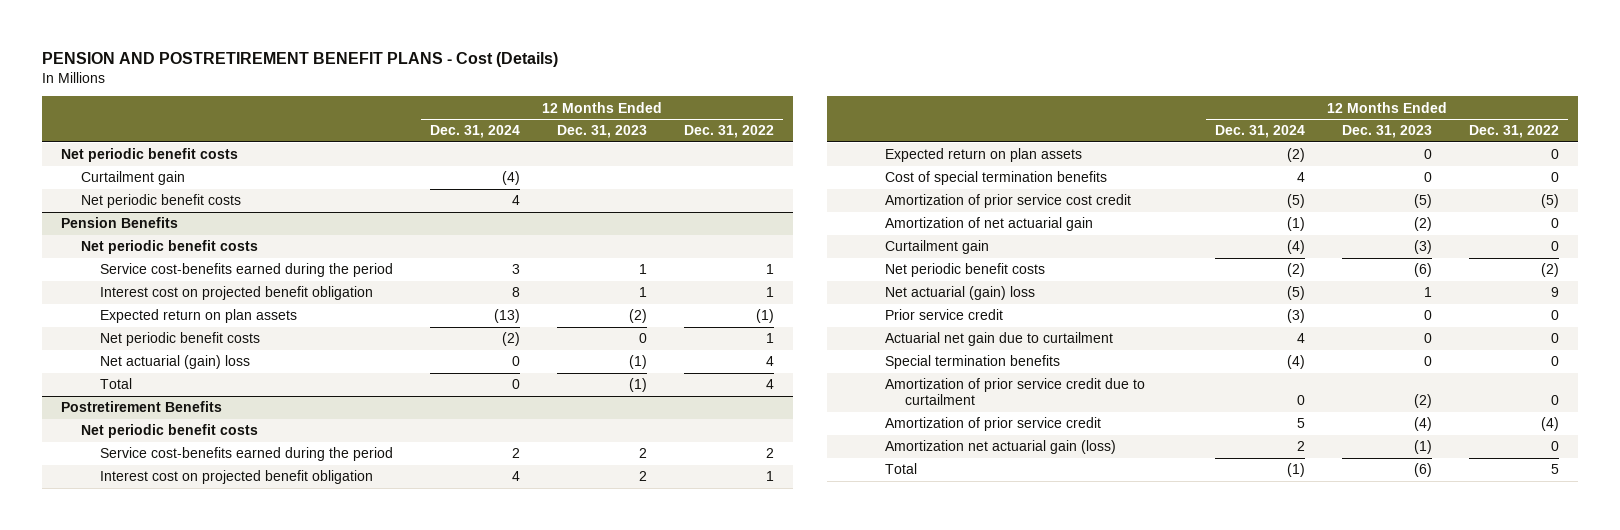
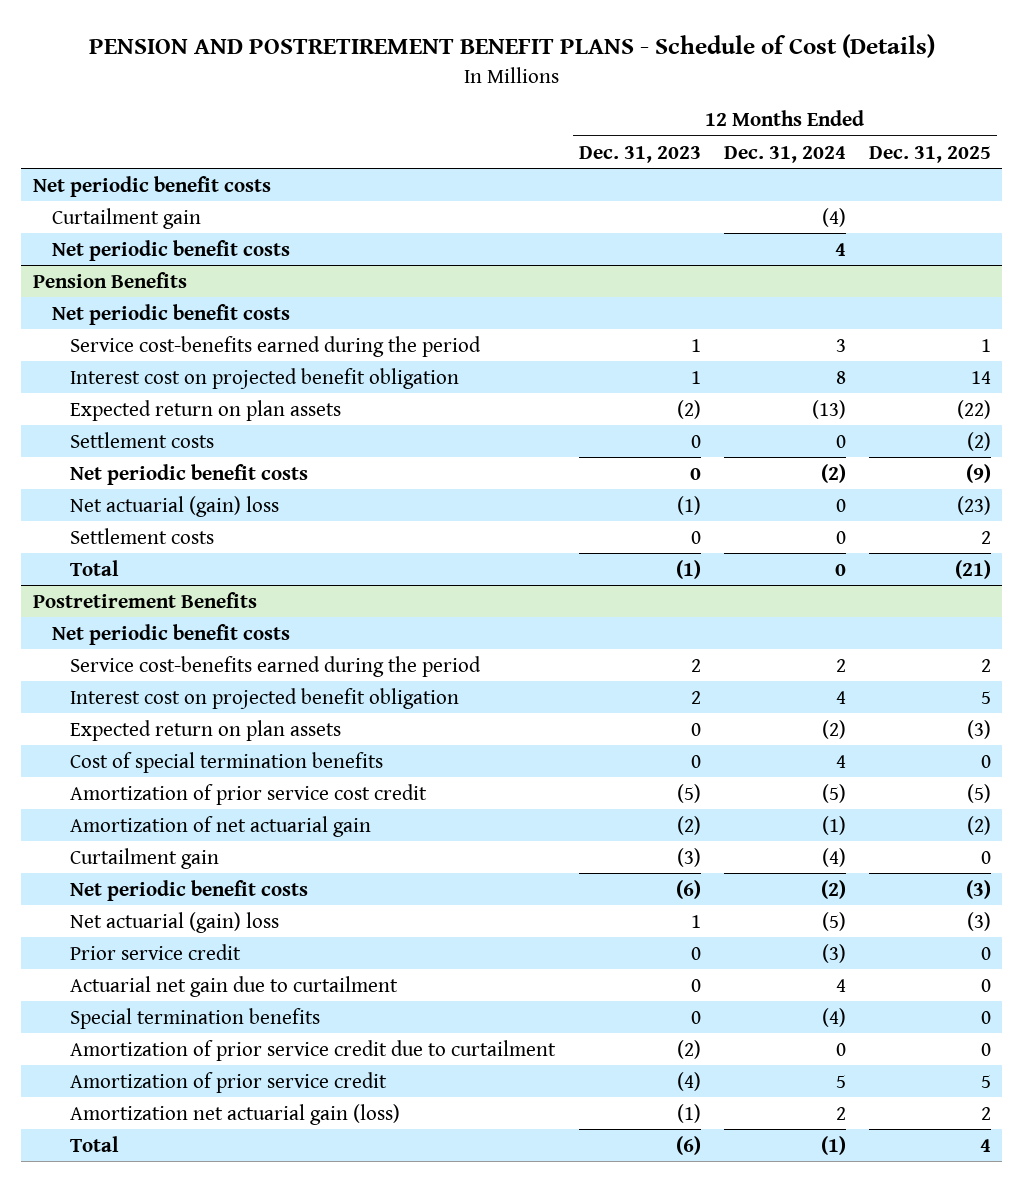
[42,51,559,67] PENSION AND POSTRETIREMENT BENEFIT PLANS - Cost (Details) -> [88,34,935,59] PENSION AND POSTRETIREMENT BENEFIT PLANS - Schedule of Cost (Details)
[684,125,775,139] Dec. 31, 2022 -> none
none -> [868,145,991,163] Dec. 31, 2025
none -> [70,431,215,448] Settlement costs
none -> [70,527,215,544] Settlement costs

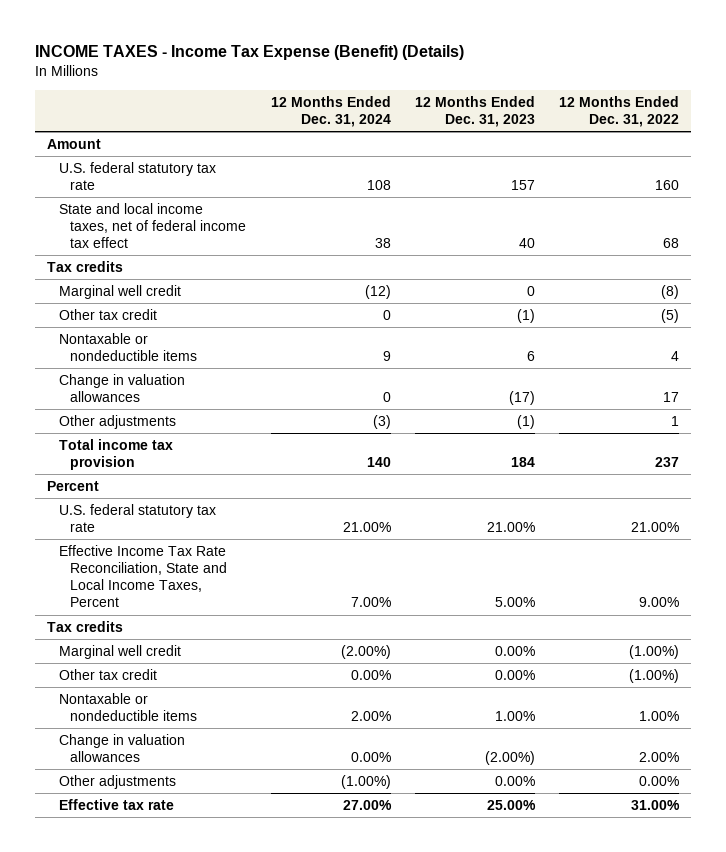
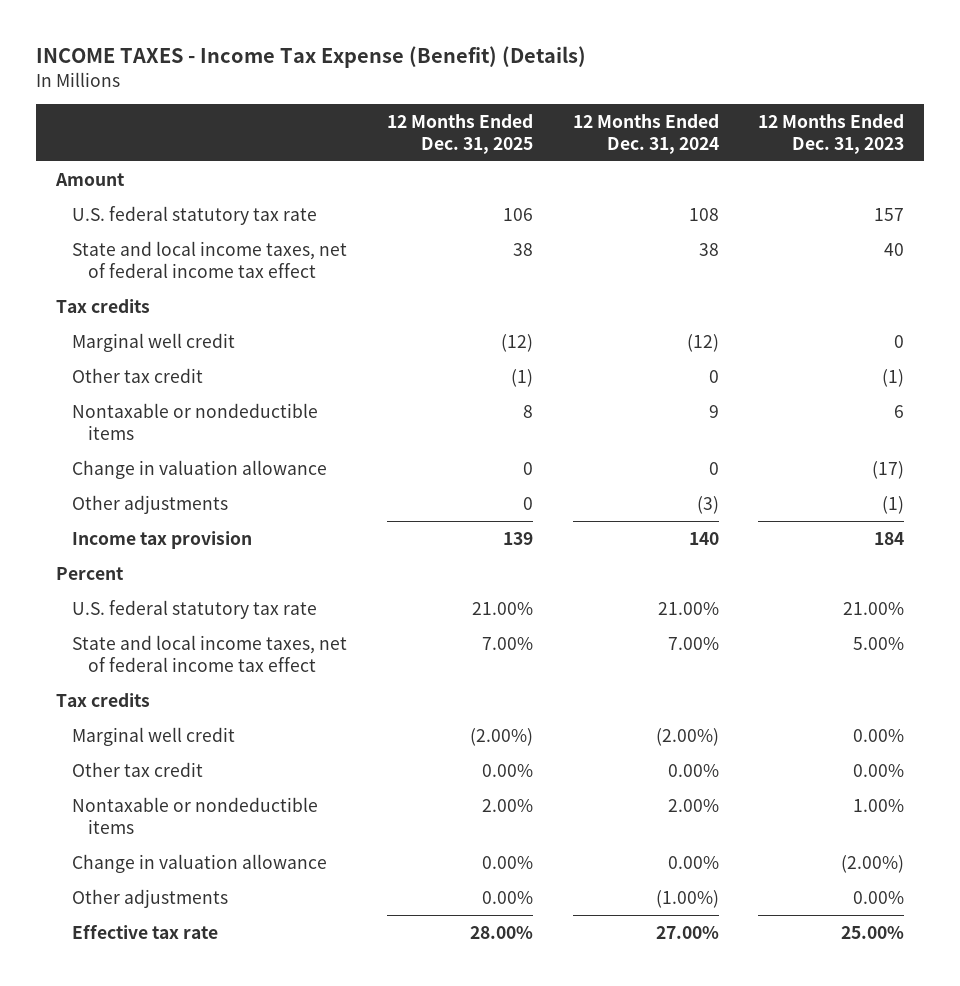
[559,95,680,127] 12 Months Ended Dec. 31, 2022 -> none
none -> [386,113,533,154] 12 Months Ended Dec. 31, 2025
[58,374,185,403] Change in valuation allowances -> [72,459,328,479] Change in valuation allowance
[58,439,173,471] Total income tax provision -> [72,530,253,549] Income tax provision
[58,545,228,608] Effective Income Tax Rate Reconciliation, State and Local Income Taxes, Percent -> [72,634,348,672] State and local income taxes, net of federal income tax effect
[58,734,185,763] Change in valuation allowances -> [72,853,328,873] Change in valuation allowance

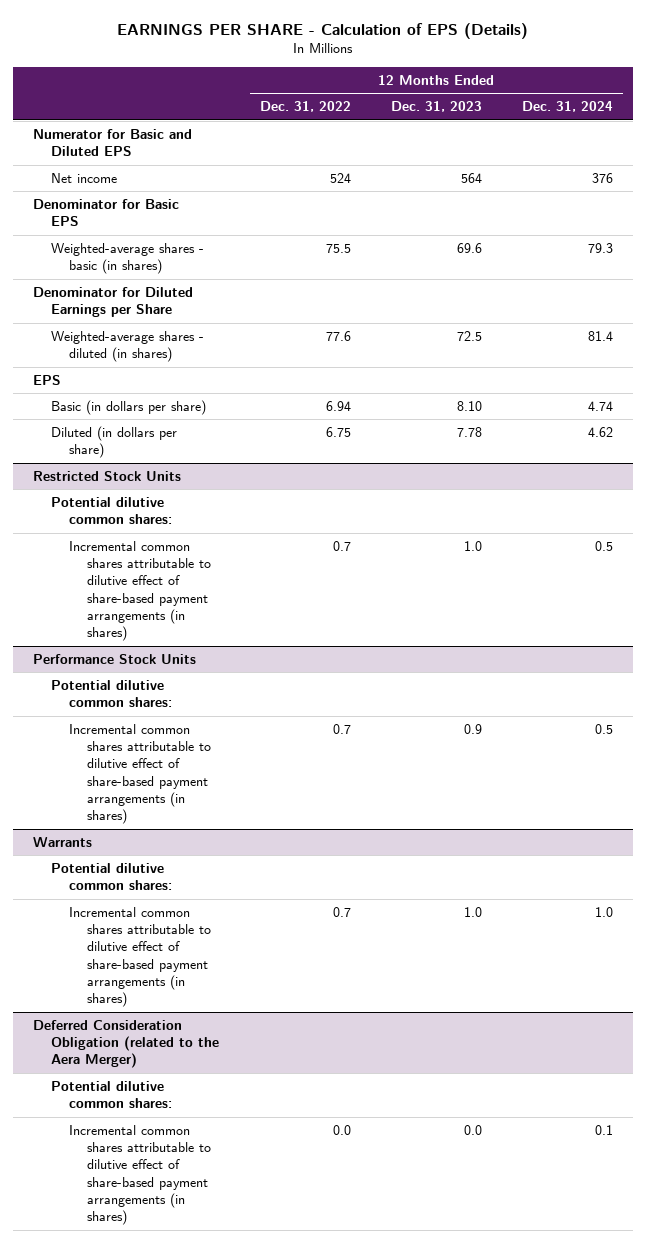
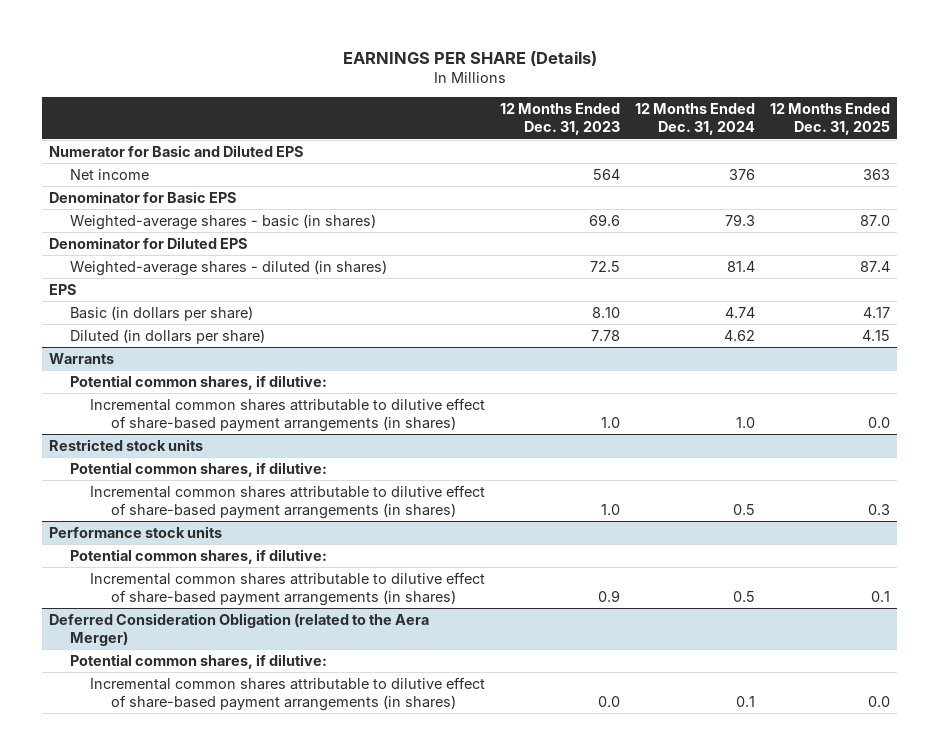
[117,22,529,39] EARNINGS PER SHARE - Calculation of EPS (Details) -> [342,50,597,66] EARNINGS PER SHARE (Details)
[259,101,351,113] Dec. 31, 2022 -> none
none -> [769,103,890,136] 12 Months Ended Dec. 31, 2025
[33,287,194,318] Denominator for Diluted Earnings per Share -> [49,236,249,249] Denominator for Diluted EPS
[33,471,182,482] Restricted Stock Units -> none
[51,497,173,525] Potential dilutive common shares: -> none
[69,541,212,642] Incremental common shares attributable to dilutive effect of share-based payment arrangements (in shares) -> none
[33,654,197,665] Performance Stock Units -> none
[51,680,173,708] Potential dilutive common shares: -> none
[69,724,212,825] Incremental common shares attributable to dilutive effect of share-based payment arrangements (in shares) -> none
[51,863,173,891] Potential dilutive common shares: -> [69,374,327,390] Potential common shares, if dilutive:
none -> [49,438,204,451] Restricted stock units
none -> [69,461,327,477] Potential common shares, if dilutive:
none -> [90,484,486,520] Incremental common shares attributable to dilutive effect of share-based payment arrangements (in shares)
none -> [49,525,223,538] Performance stock units
none -> [69,548,327,564] Potential common shares, if dilutive:
none -> [90,571,486,607] Incremental common shares attributable to dilutive effect of share-based payment arrangements (in shares)
[51,1081,173,1109] Potential dilutive common shares: -> [69,653,327,669] Potential common shares, if dilutive:

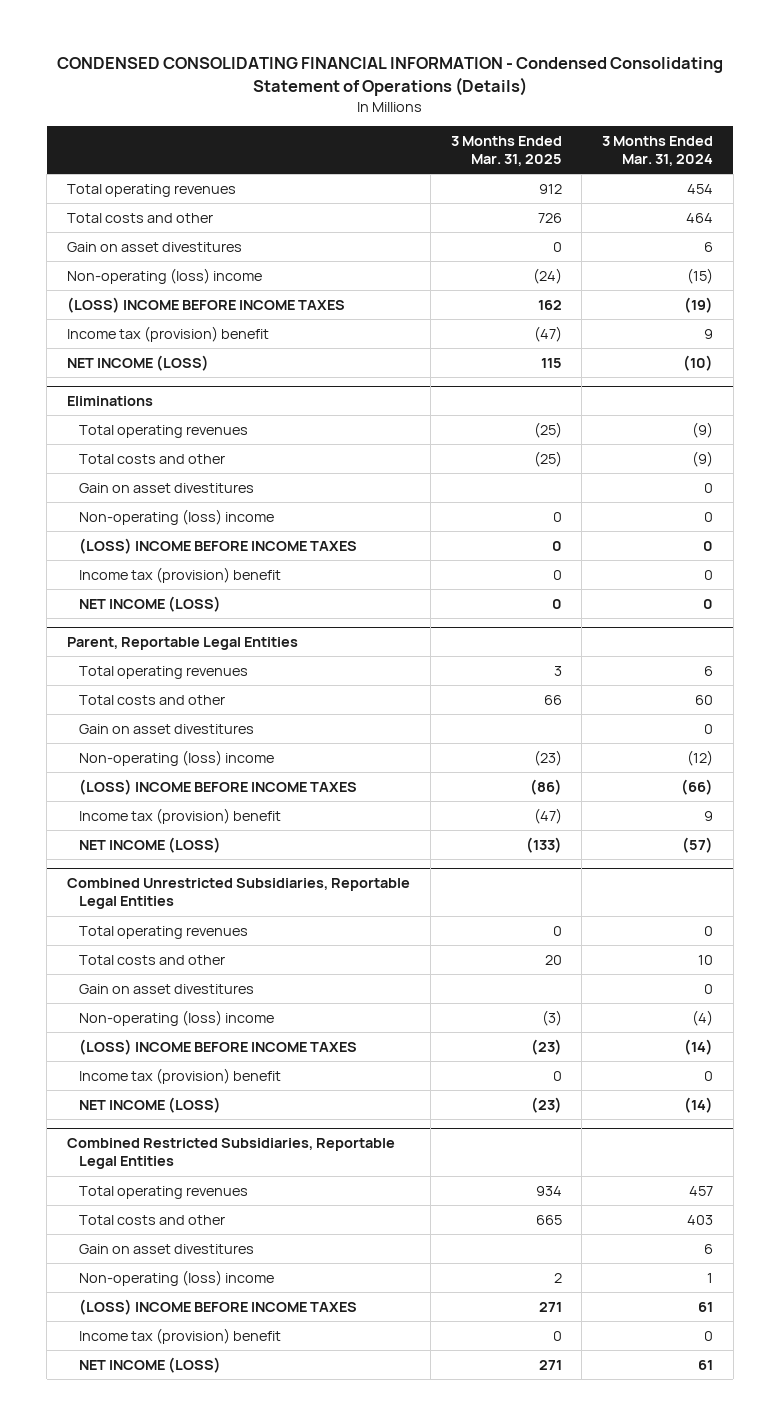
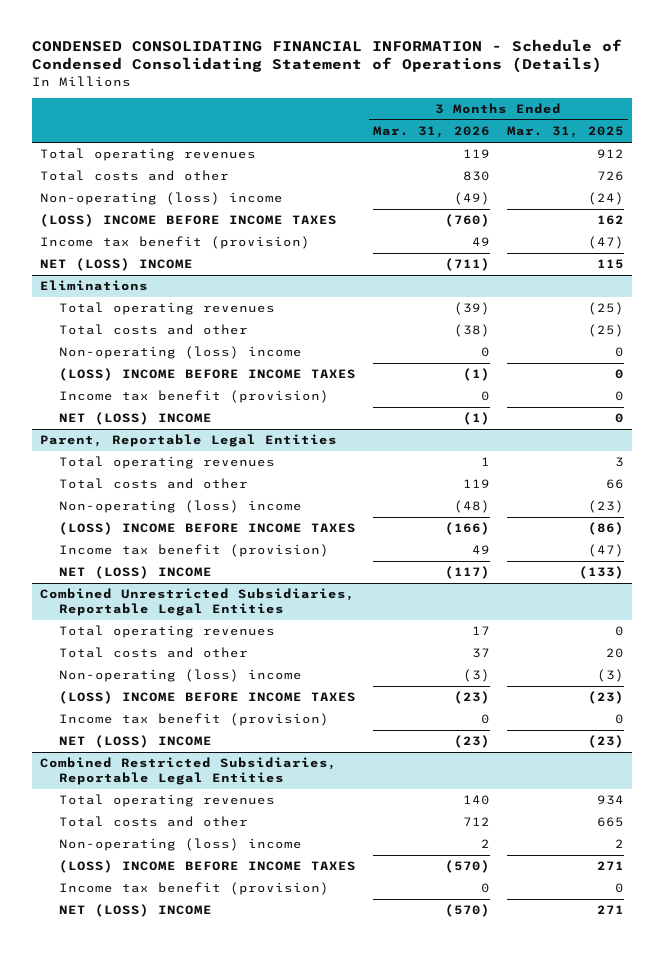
[57,57,724,96] CONDENSED CONSOLIDATING FINANCIAL INFORMATION - Condensed Consolidating Statement of Operations (Details) -> [31,38,622,74] CONDENSED CONSOLIDATING FINANCIAL INFORMATION - Schedule of Condensed Consolidating Statement of Operations (Details)
[602,135,714,167] 3 Months Ended Mar. 31, 2024 -> none
none -> [373,126,491,139] Mar. 31, 2026
[67,241,243,252] Gain on asset divestitures -> none
[67,325,270,342] Income tax (provision) benefit -> [40,236,311,250] Income tax benefit (provision)
[67,354,210,371] NET INCOME (LOSS) -> [40,258,194,272] NET (LOSS) INCOME
[79,482,255,493] Gain on asset divestitures -> none
[79,566,282,583] Income tax (provision) benefit -> [59,390,330,404] Income tax benefit (provision)
[79,595,222,612] NET INCOME (LOSS) -> [59,412,213,426] NET (LOSS) INCOME
[79,723,255,734] Gain on asset divestitures -> none
[79,807,282,824] Income tax (provision) benefit -> [59,544,330,558] Income tax benefit (provision)
[79,836,222,853] NET INCOME (LOSS) -> [59,566,213,580] NET (LOSS) INCOME
[79,983,255,994] Gain on asset divestitures -> none
[79,1067,282,1084] Income tax (provision) benefit -> [59,713,330,727] Income tax benefit (provision)
[79,1096,222,1113] NET INCOME (LOSS) -> [59,735,213,749] NET (LOSS) INCOME
[79,1243,255,1254] Gain on asset divestitures -> none
[79,1327,282,1344] Income tax (provision) benefit -> [59,882,330,896] Income tax benefit (provision)
[79,1356,222,1373] NET INCOME (LOSS) -> [59,904,213,918] NET (LOSS) INCOME

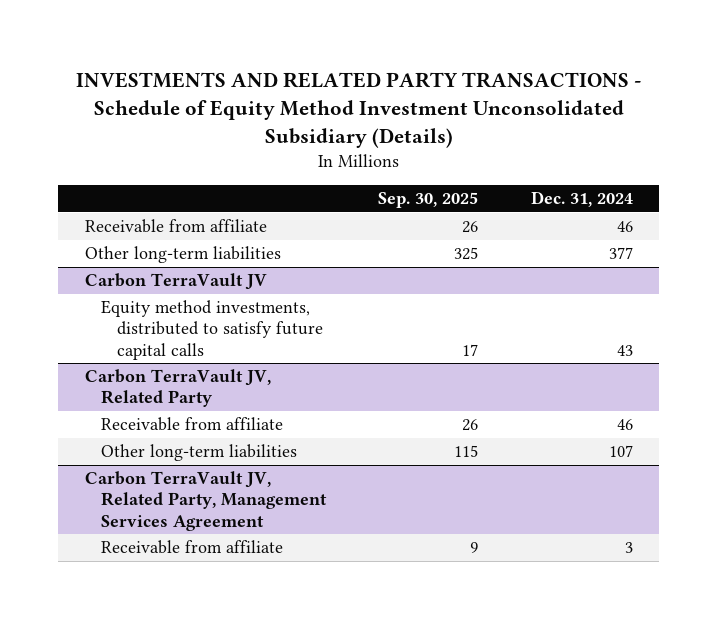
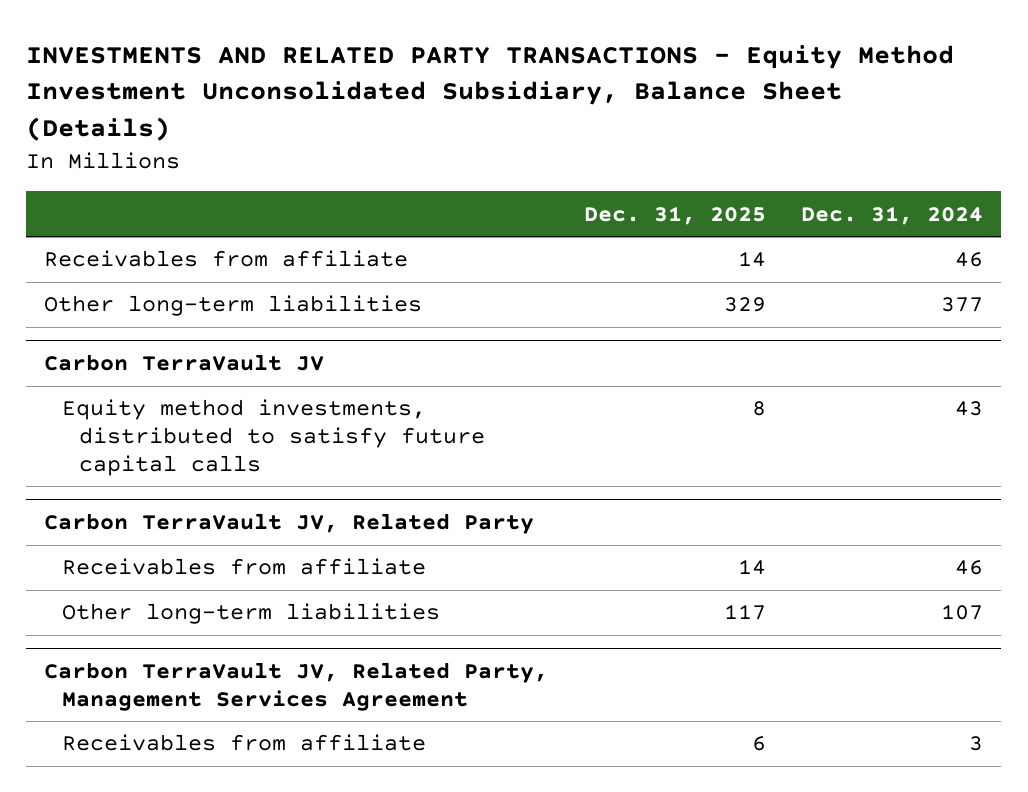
[75,71,642,148] INVESTMENTS AND RELATED PARTY TRANSACTIONS - Schedule of Equity Method Investment Unconsolidated Subsidiary (Details) -> [26,44,955,141] INVESTMENTS AND RELATED PARTY TRANSACTIONS - Equity Method Investment Unconsolidated Subsidiary, Balance Sheet (Details)
[378,192,479,209] Sep. 30, 2025 -> none
none -> [583,205,766,225] Dec. 31, 2025
[84,219,267,234] Receivable from affiliate -> [44,250,409,268] Receivables from affiliate
[100,417,283,432] Receivable from affiliate -> [61,558,426,576] Receivables from affiliate
[100,540,283,555] Receivable from affiliate -> [61,734,426,752] Receivables from affiliate

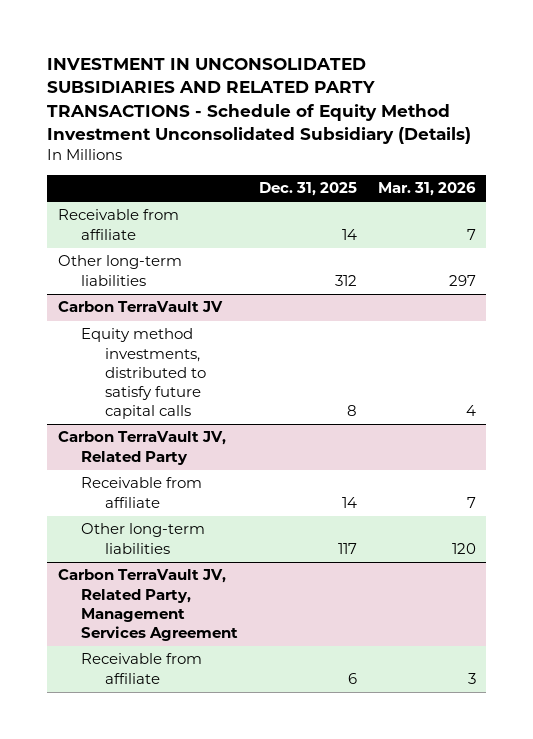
[26,44,955,141] INVESTMENTS AND RELATED PARTY TRANSACTIONS - Equity Method Investment Unconsolidated Subsidiary, Balance Sheet (Details) -> [47,58,472,144] INVESTMENT IN UNCONSOLIDATED SUBSIDIARIES AND RELATED PARTY TRANSACTIONS - Schedule of Equity Method Investment Unconsolidated Subsidiary (Details)
[801,205,984,225] Dec. 31, 2024 -> none
none -> [377,181,476,196] Mar. 31, 2026
[44,250,409,268] Receivables from affiliate -> [57,209,179,240] Receivable from affiliate
[723,297,766,313] 329 -> [334,274,357,286] 312
[61,558,426,576] Receivables from affiliate -> [81,477,203,508] Receivable from affiliate
[61,734,426,752] Receivables from affiliate -> [81,653,203,684] Receivable from affiliate

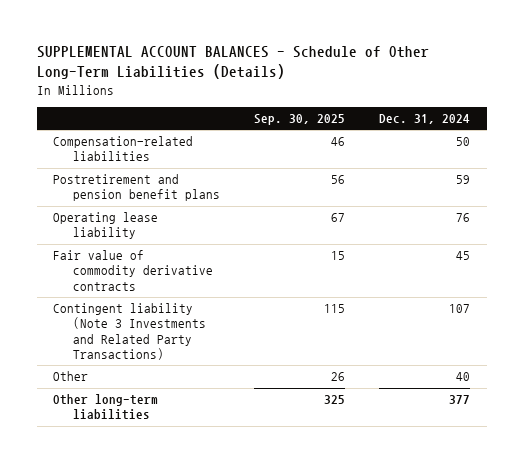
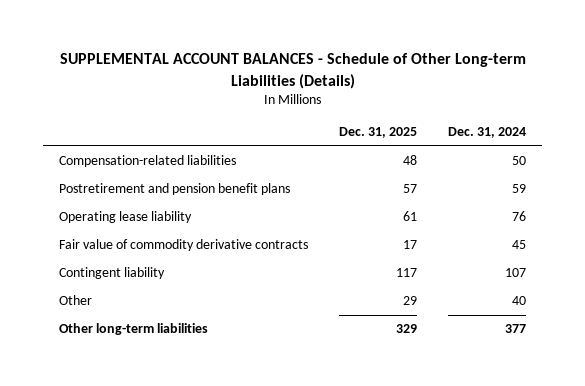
[36,46,429,80] SUPPLEMENTAL ACCOUNT BALANCES - Schedule of Other Long-Term Liabilities (Details) -> [59,53,526,89] SUPPLEMENTAL ACCOUNT BALANCES - Schedule of Other Long-term Liabilities (Details)
[254,113,346,125] Sep. 30, 2025 -> none
none -> [339,127,418,139] Dec. 31, 2025
[53,303,207,360] Contingent liability (Note 3 Investments and Related Party Transactions) -> [58,267,165,280] Contingent liability

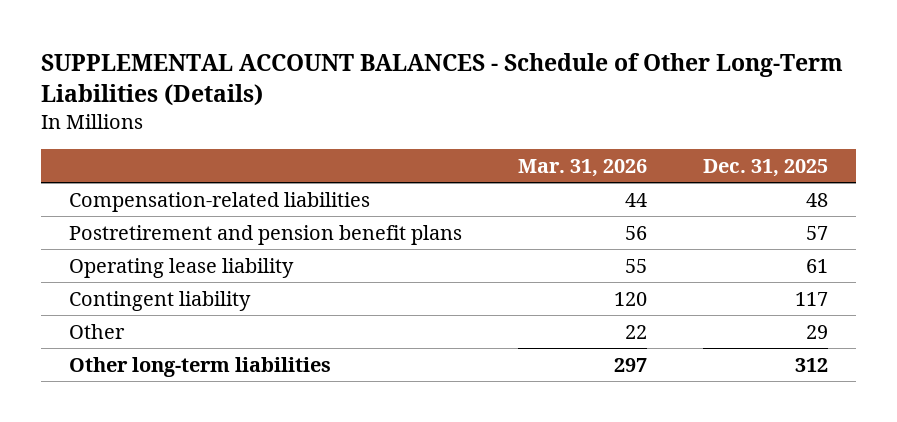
[59,53,526,89] SUPPLEMENTAL ACCOUNT BALANCES - Schedule of Other Long-term Liabilities (Details) -> [40,53,843,107] SUPPLEMENTAL ACCOUNT BALANCES - Schedule of Other Long-Term Liabilities (Details)
[448,127,527,139] Dec. 31, 2024 -> none
none -> [517,158,647,177] Mar. 31, 2026
[58,239,308,252] Fair value of commodity derivative contracts -> none
[396,324,418,334] 329 -> [795,357,829,372] 312

